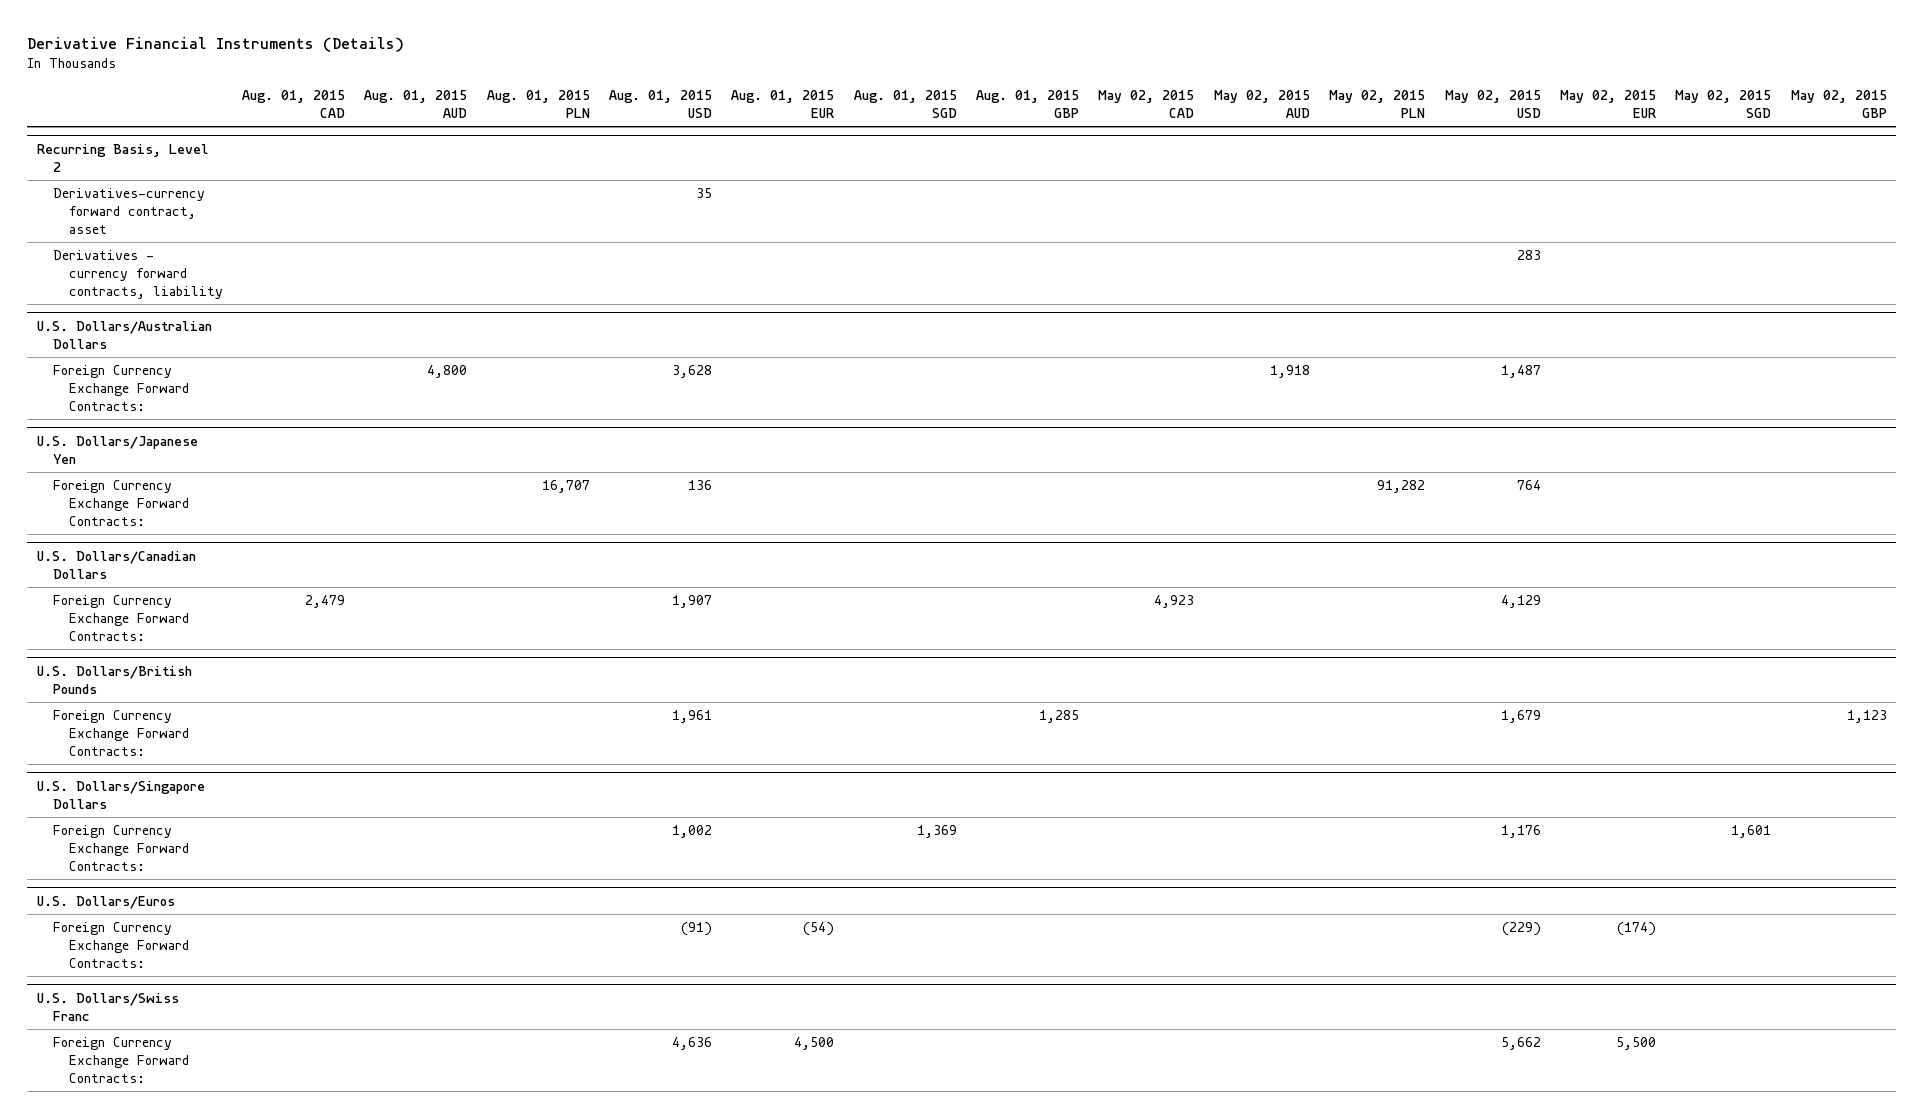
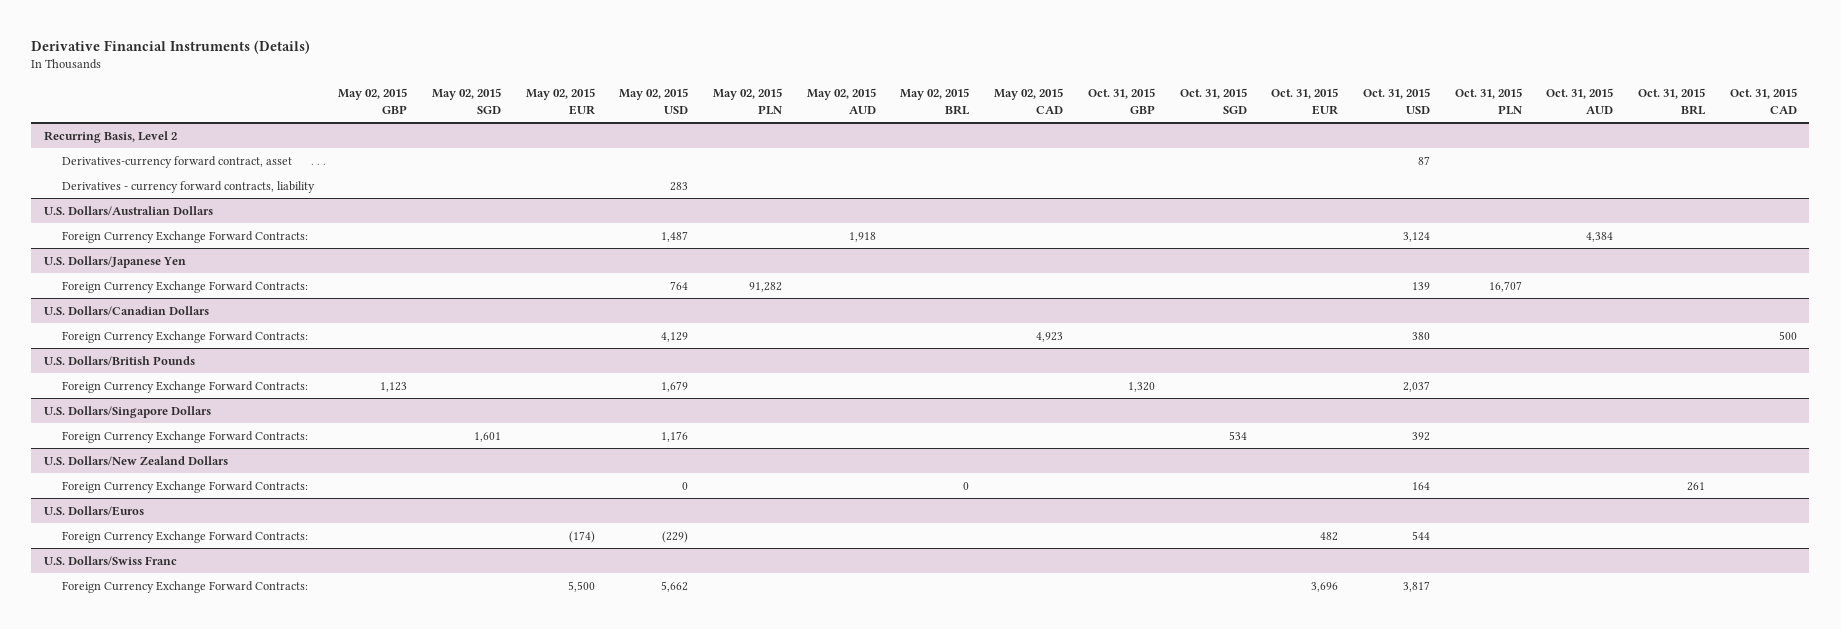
[242,89,346,118] Aug. 01, 2015 CAD -> none
[364,89,468,118] Aug. 01, 2015 AUD -> none
[486,89,590,118] Aug. 01, 2015 PLN -> none
[609,89,713,118] Aug. 01, 2015 USD -> none
[731,89,835,118] Aug. 01, 2015 EUR -> none
[853,89,957,118] Aug. 01, 2015 SGD -> none
[976,89,1080,118] Aug. 01, 2015 GBP -> none
none -> [900,88,970,115] May 02, 2015 BRL
none -> [1087,88,1155,114] Oct. 31, 2015 GBP
none -> [1179,88,1247,114] Oct. 31, 2015 SGD
none -> [1271,88,1339,115] Oct. 31, 2015 EUR
none -> [1362,88,1430,114] Oct. 31, 2015 USD
none -> [1454,88,1522,115] Oct. 31, 2015 PLN
none -> [1546,88,1614,114] Oct. 31, 2015 AUD
none -> [1638,88,1706,115] Oct. 31, 2015 BRL
none -> [1729,88,1797,114] Oct. 31, 2015 CAD
none -> [43,455,228,466] U.S. Dollars/New Zealand Dollars
none -> [61,480,308,493] Foreign Currency Exchange Forward Contracts:

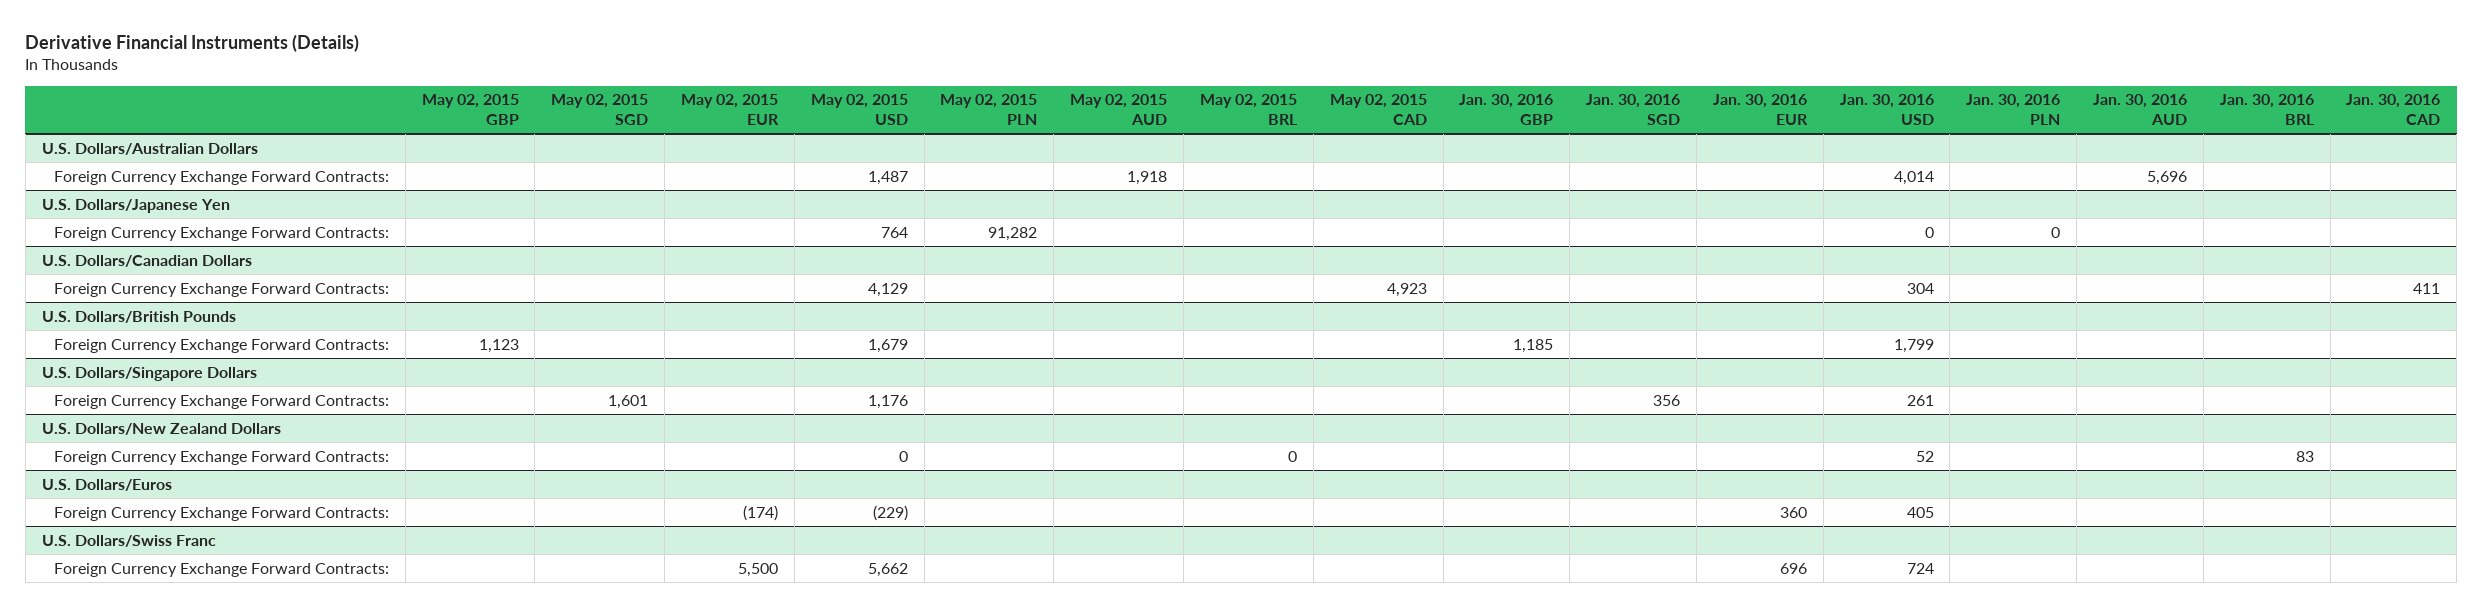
[1087,88,1155,114] Oct. 31, 2015 GBP -> none
[1179,88,1247,114] Oct. 31, 2015 SGD -> none
[1271,88,1339,115] Oct. 31, 2015 EUR -> none
[1362,88,1430,114] Oct. 31, 2015 USD -> none
[1454,88,1522,115] Oct. 31, 2015 PLN -> none
[1546,88,1614,114] Oct. 31, 2015 AUD -> none
[1638,88,1706,115] Oct. 31, 2015 BRL -> none
[1729,88,1797,114] Oct. 31, 2015 CAD -> none
none -> [1459,94,1554,125] Jan. 30, 2016 GBP
none -> [1586,94,1681,125] Jan. 30, 2016 SGD
none -> [1712,94,1808,125] Jan. 30, 2016 EUR
none -> [1839,94,1934,125] Jan. 30, 2016 USD
none -> [1966,94,2061,125] Jan. 30, 2016 PLN
none -> [2092,94,2187,125] Jan. 30, 2016 AUD
none -> [2219,94,2315,125] Jan. 30, 2016 BRL
none -> [2346,94,2441,125] Jan. 30, 2016 CAD
[43,130,177,143] Recurring Basis, Level 2 -> none
[61,155,292,168] Derivatives-currency forward contract, asset -> none
[61,180,315,193] Derivatives - currency forward contracts, liability -> none

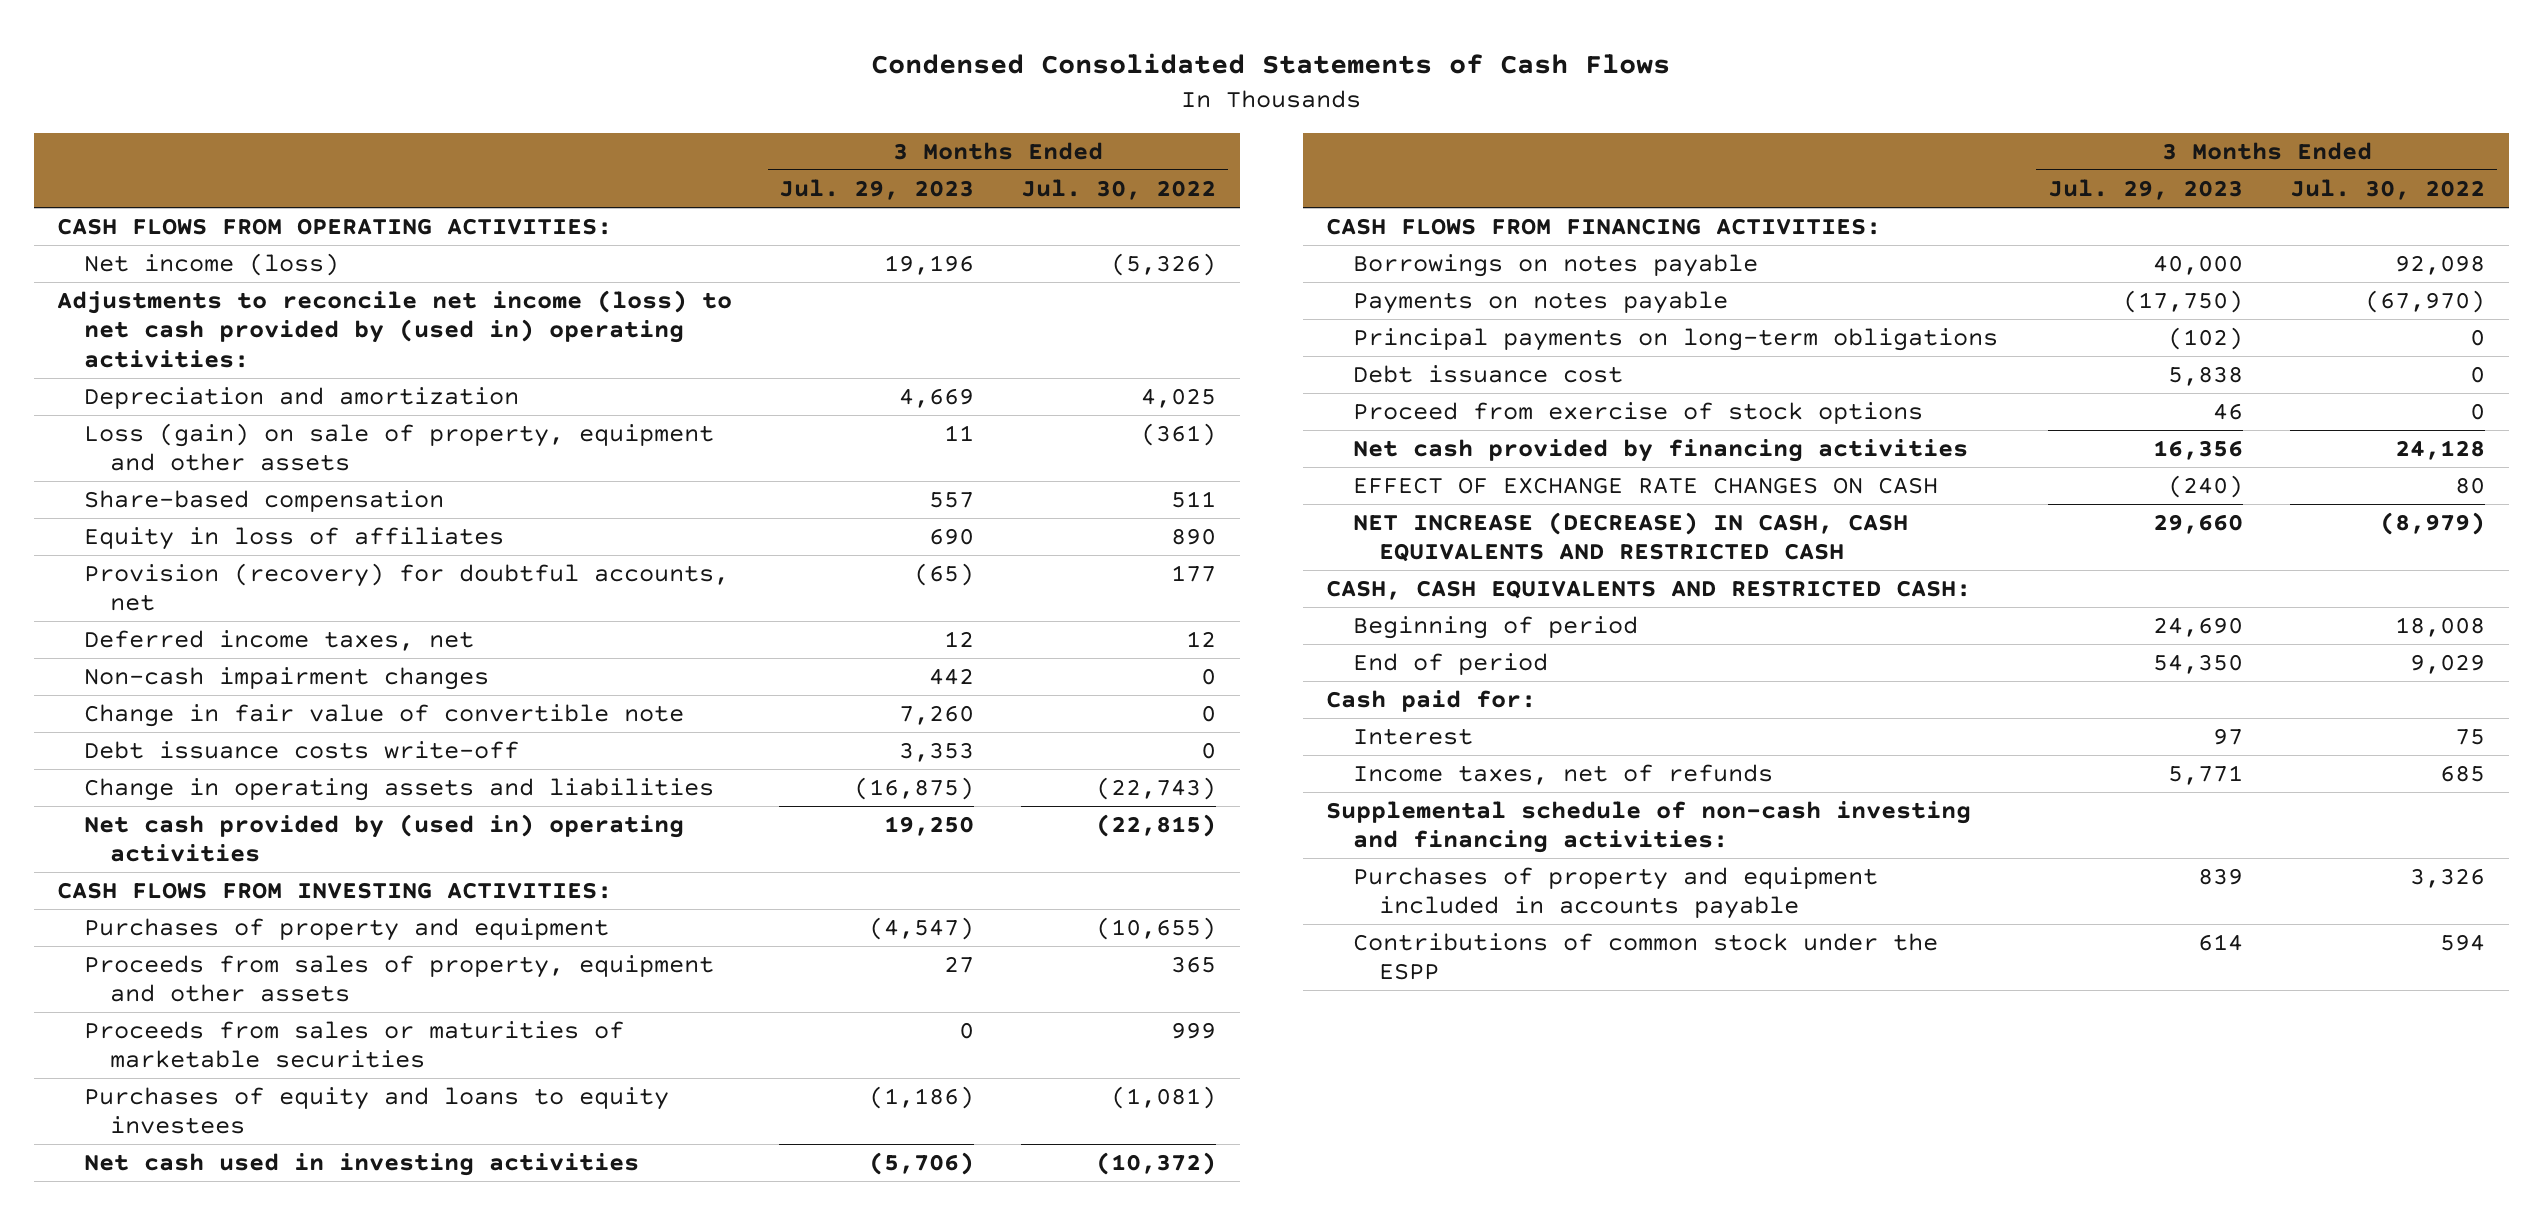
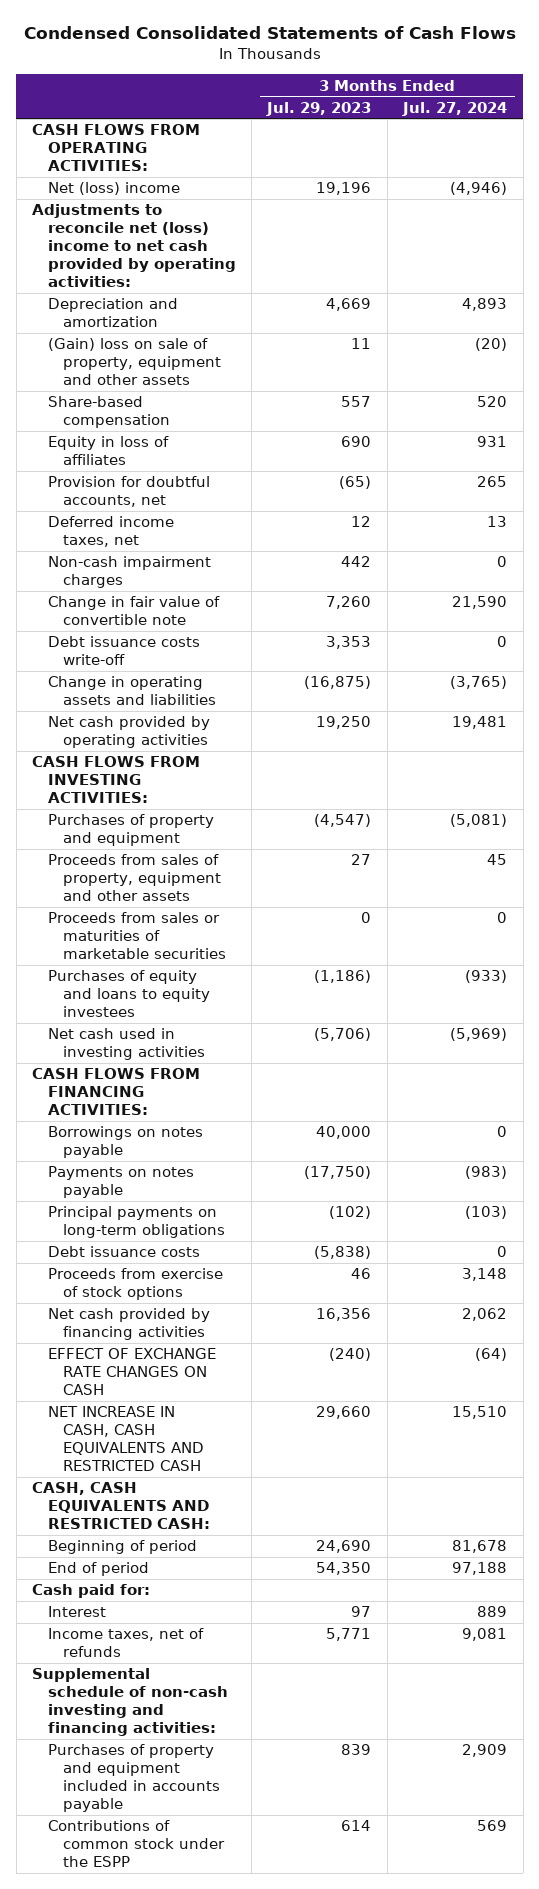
[1021,178,1217,200] Jul. 30, 2022 -> none
none -> [402,101,508,116] Jul. 27, 2024
[83,253,339,277] Net income (loss) -> [47,182,180,196] Net (loss) income
[57,290,733,368] Adjustments to reconcile net income (loss) to net cash provided by (used in) operating activities: -> [32,204,236,288] Adjustments to reconcile net (loss) income to net cash provided by operating activities:
[83,423,714,472] Loss (gain) on sale of property, equipment and other assets -> [47,338,222,386] (Gain) loss on sale of property, equipment and other assets
[83,563,729,612] Provision (recovery) for doubtful accounts, net -> [47,476,210,508] Provision for doubtful accounts, net
[83,667,489,691] Non-cash impairment changes -> [47,556,211,589] Non-cash impairment charges
[83,814,684,863] Net cash provided by (used in) operating activities -> [47,716,210,749] Net cash provided by operating activities
[1352,365,1623,384] Debt issuance cost -> [47,1246,200,1258] Debt issuance costs
[2168,366,2244,387] 5,838 -> [314,1246,372,1260] (5,838)
[1352,402,1923,425] Proceed from exercise of stock options -> [47,1268,223,1301] Proceeds from exercise of stock options
[1352,512,1908,563] NET INCREASE (DECREASE) IN CASH, CASH EQUIVALENTS AND RESTRICTED CASH -> [47,1406,205,1472] NET INCREASE IN CASH, CASH EQUIVALENTS AND RESTRICTED CASH

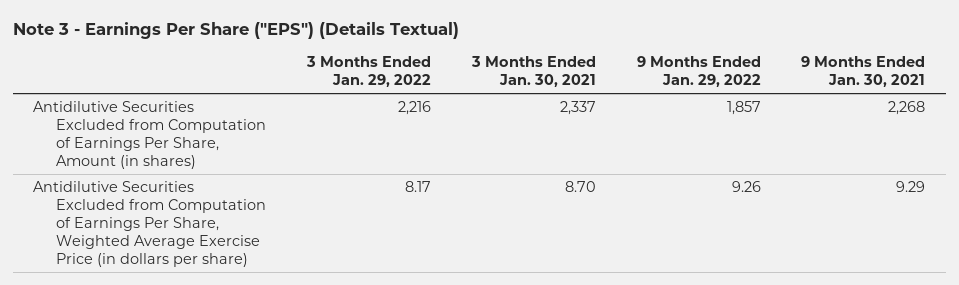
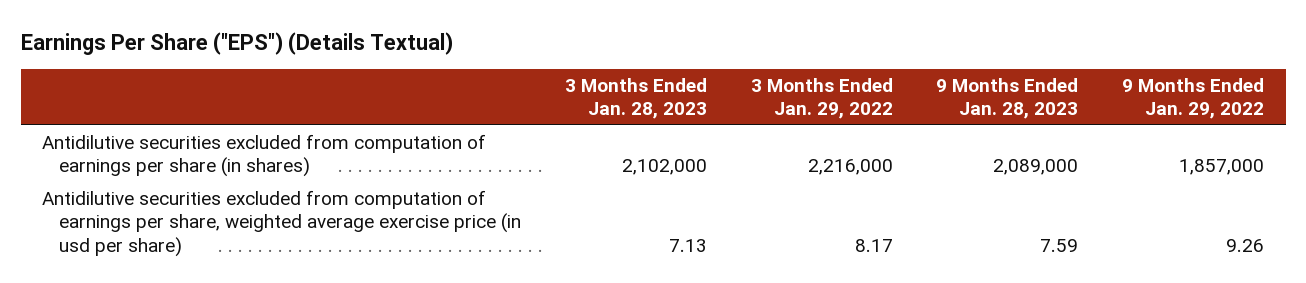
[12,21,459,39] Note 3 - Earnings Per Share ("EPS") (Details Textual) -> [20,31,453,55] Earnings Per Share ("EPS") (Details Textual)
[470,56,596,88] 3 Months Ended Jan. 30, 2021 -> none
[801,56,926,88] 9 Months Ended Jan. 30, 2021 -> none
none -> [565,77,708,119] 3 Months Ended Jan. 28, 2023
none -> [936,77,1079,119] 9 Months Ended Jan. 28, 2023
[33,100,266,169] Antidilutive Securities Excluded from Computation of Earnings Per Share, Amount (in shares) -> [42,134,487,178] Antidilutive securities excluded from computation of earnings per share (in shares)
[397,100,431,115] 2,216 -> [807,159,893,176] 2,216,000
[726,100,761,115] 1,857 -> [1178,159,1264,176] 1,857,000
[33,180,266,267] Antidilutive Securities Excluded from Computation of Earnings Per Share, Weighted Average Exercise Price (in dollars per share) -> [42,190,522,257] Antidilutive securities excluded from computation of earnings per share, weighted average exercise price (in usd per share)

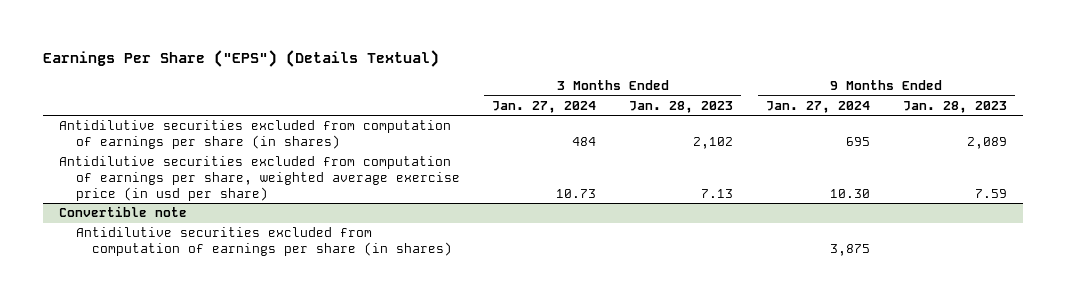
[750,77,893,119] 3 Months Ended Jan. 29, 2022 -> none
[1121,77,1264,119] 9 Months Ended Jan. 29, 2022 -> none
none -> [492,100,597,113] Jan. 27, 2024
none -> [766,100,871,113] Jan. 27, 2024
[622,159,708,176] 2,102,000 -> [693,137,734,150] 2,102
[993,159,1079,176] 2,089,000 -> [966,137,1007,150] 2,089
none -> [59,206,188,218] Convertible note
none -> [75,227,453,257] Antidilutive securities excluded from computation of earnings per share (in shares)

